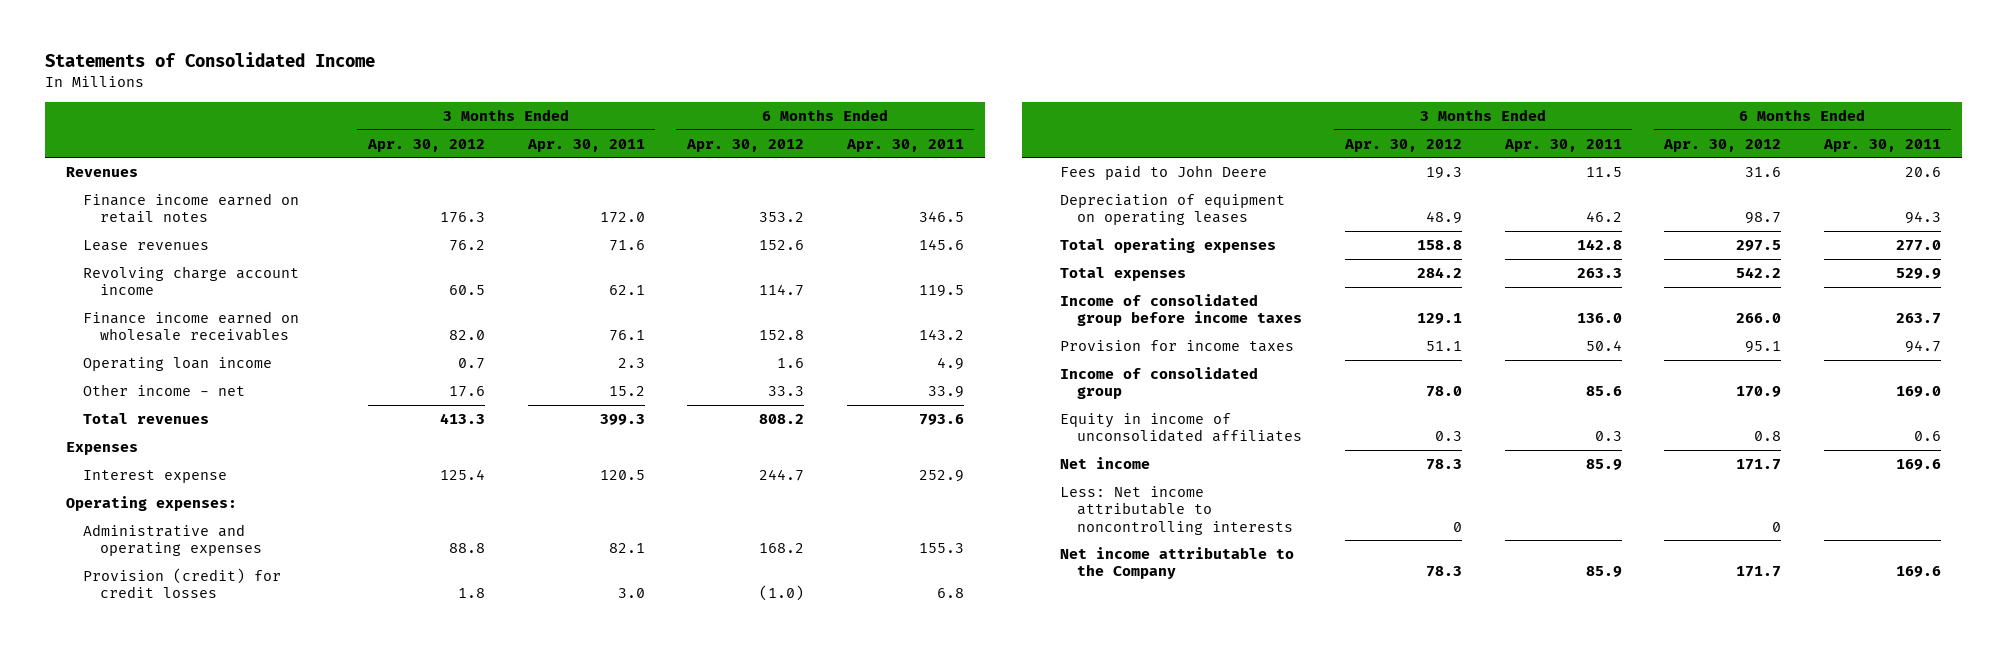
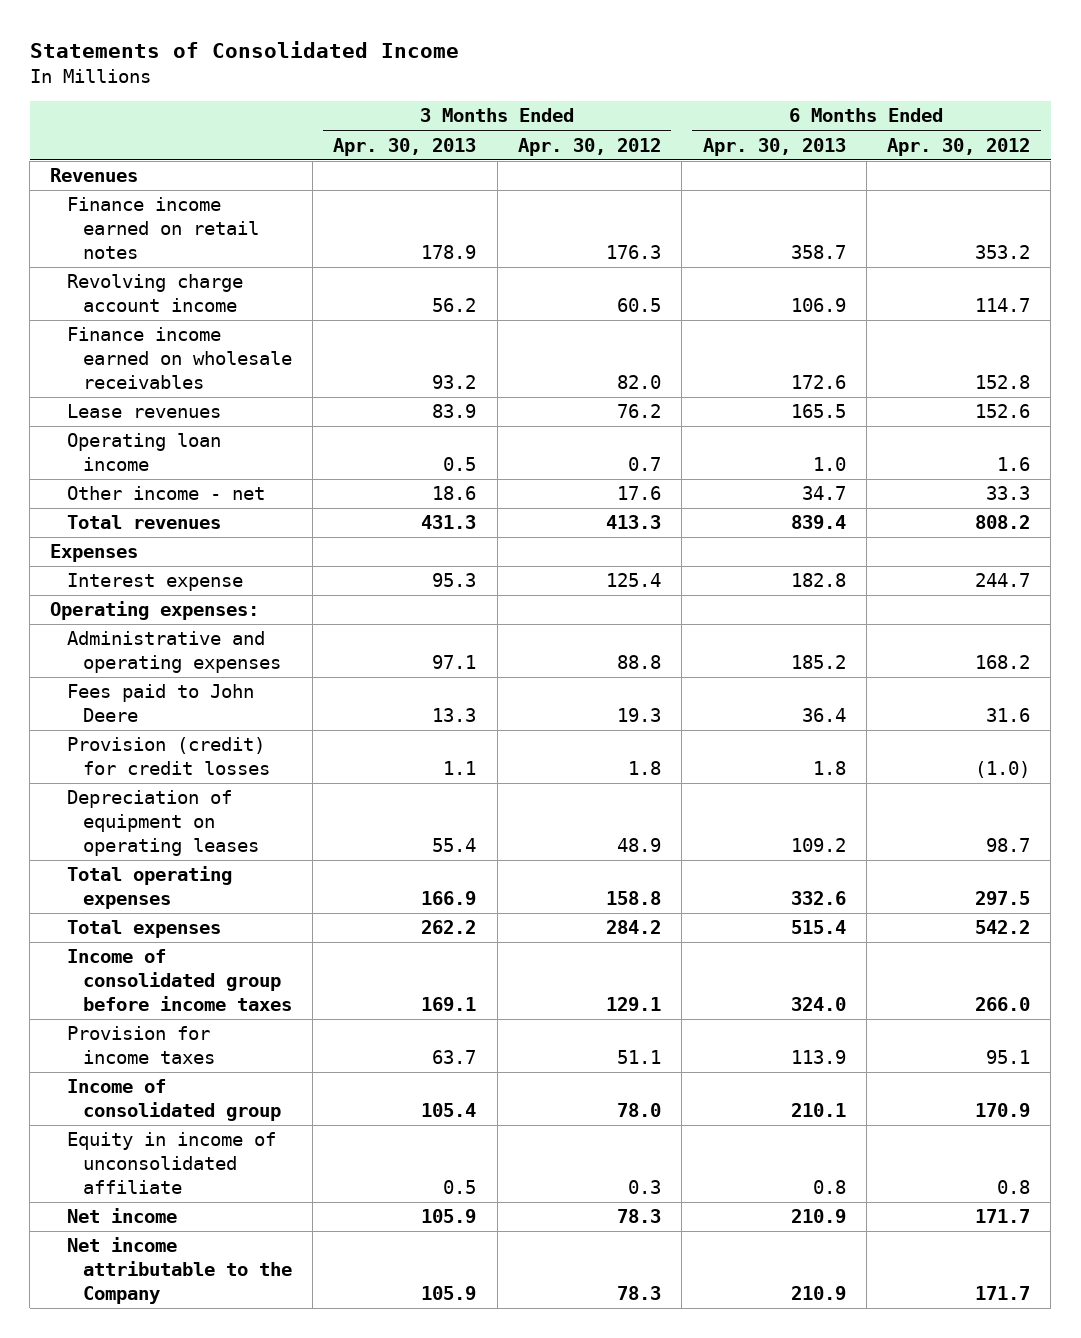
[526,138,645,152] Apr. 30, 2011 -> none
[845,138,964,152] Apr. 30, 2011 -> none
none -> [333,137,477,156] Apr. 30, 2013
none -> [702,137,846,156] Apr. 30, 2013
[83,240,210,252] Lease revenues -> [66,404,221,419] Lease revenues
[83,568,282,599] Provision (credit) for credit losses -> [66,737,270,776] Provision (credit) for credit losses
[1060,413,1303,443] Equity in income of unconsolidated affiliates -> [66,1132,276,1194] Equity in income of unconsolidated affiliate
[1060,486,1294,535] Less: Net income attributable to noncontrolling interests -> none

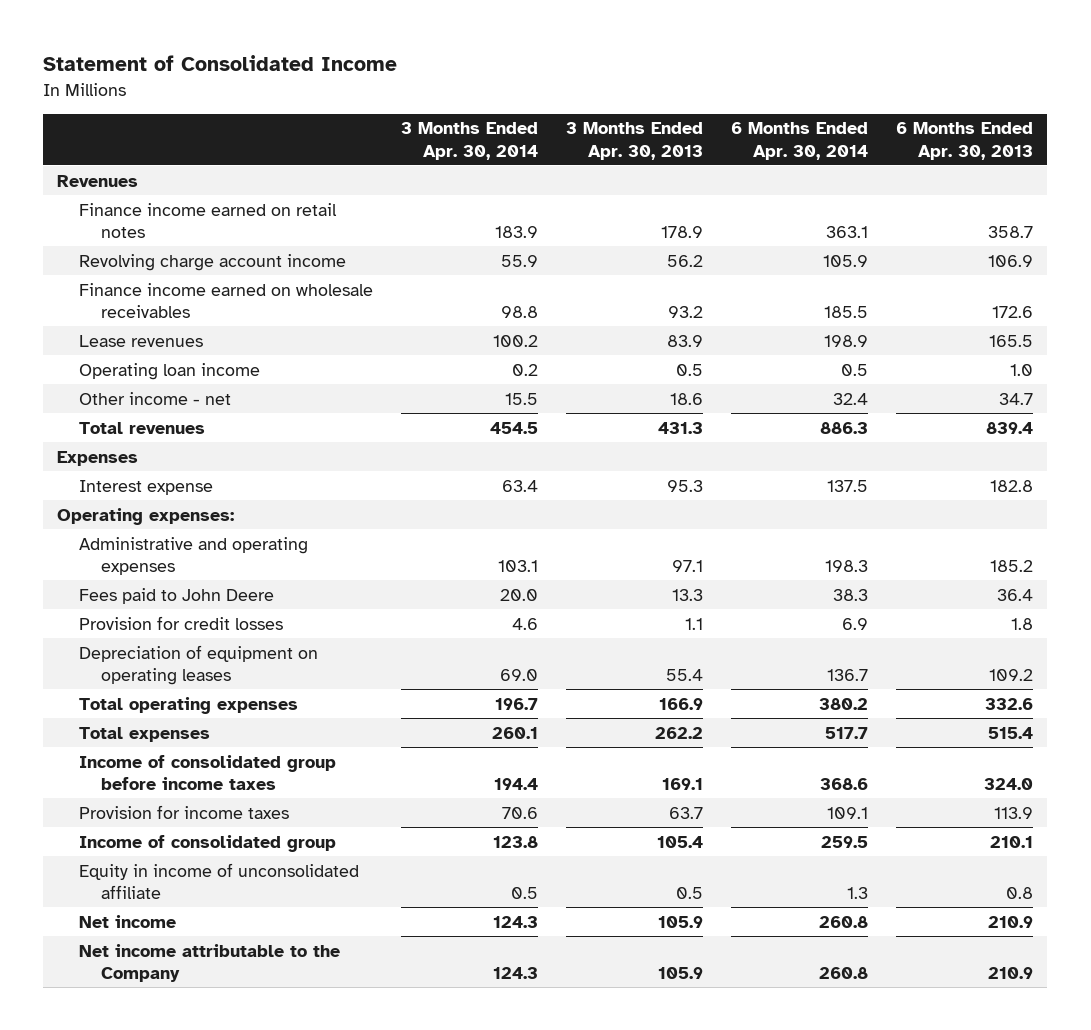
[29,40,459,58] Statements of Consolidated Income -> [43,55,398,72] Statement of Consolidated Income
[518,137,662,156] Apr. 30, 2012 -> none
[887,137,1031,156] Apr. 30, 2012 -> none
none -> [401,122,539,160] 3 Months Ended Apr. 30, 2014
none -> [731,122,869,160] 6 Months Ended Apr. 30, 2014
[66,737,270,776] Provision (credit) for credit losses -> [79,615,284,630] Provision for credit losses

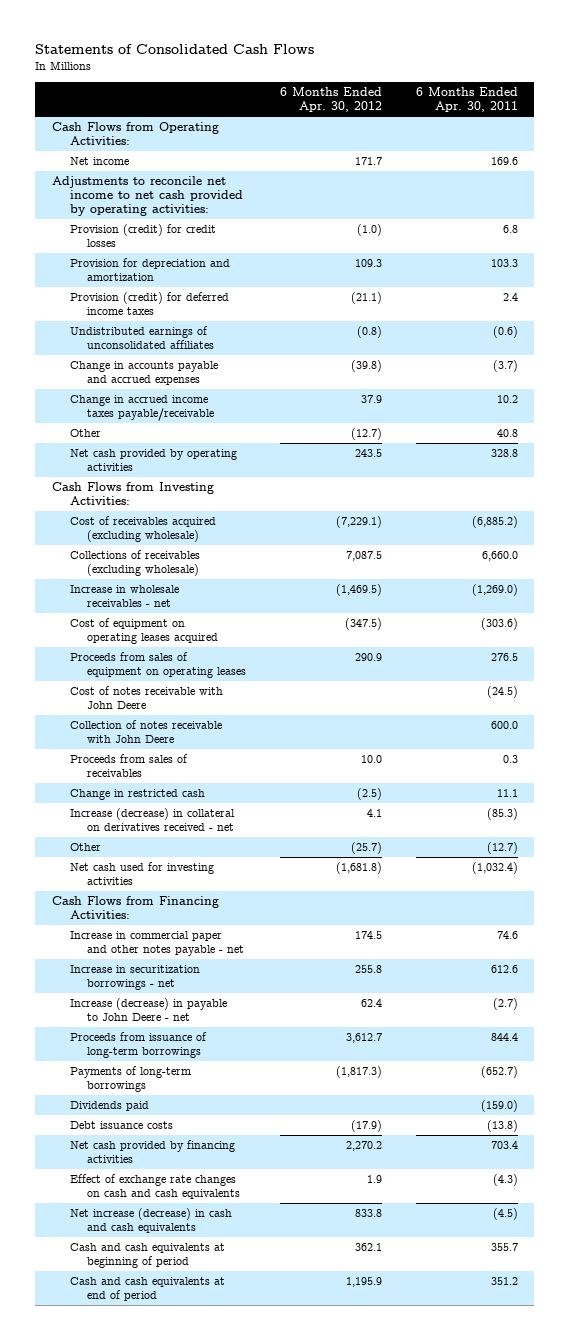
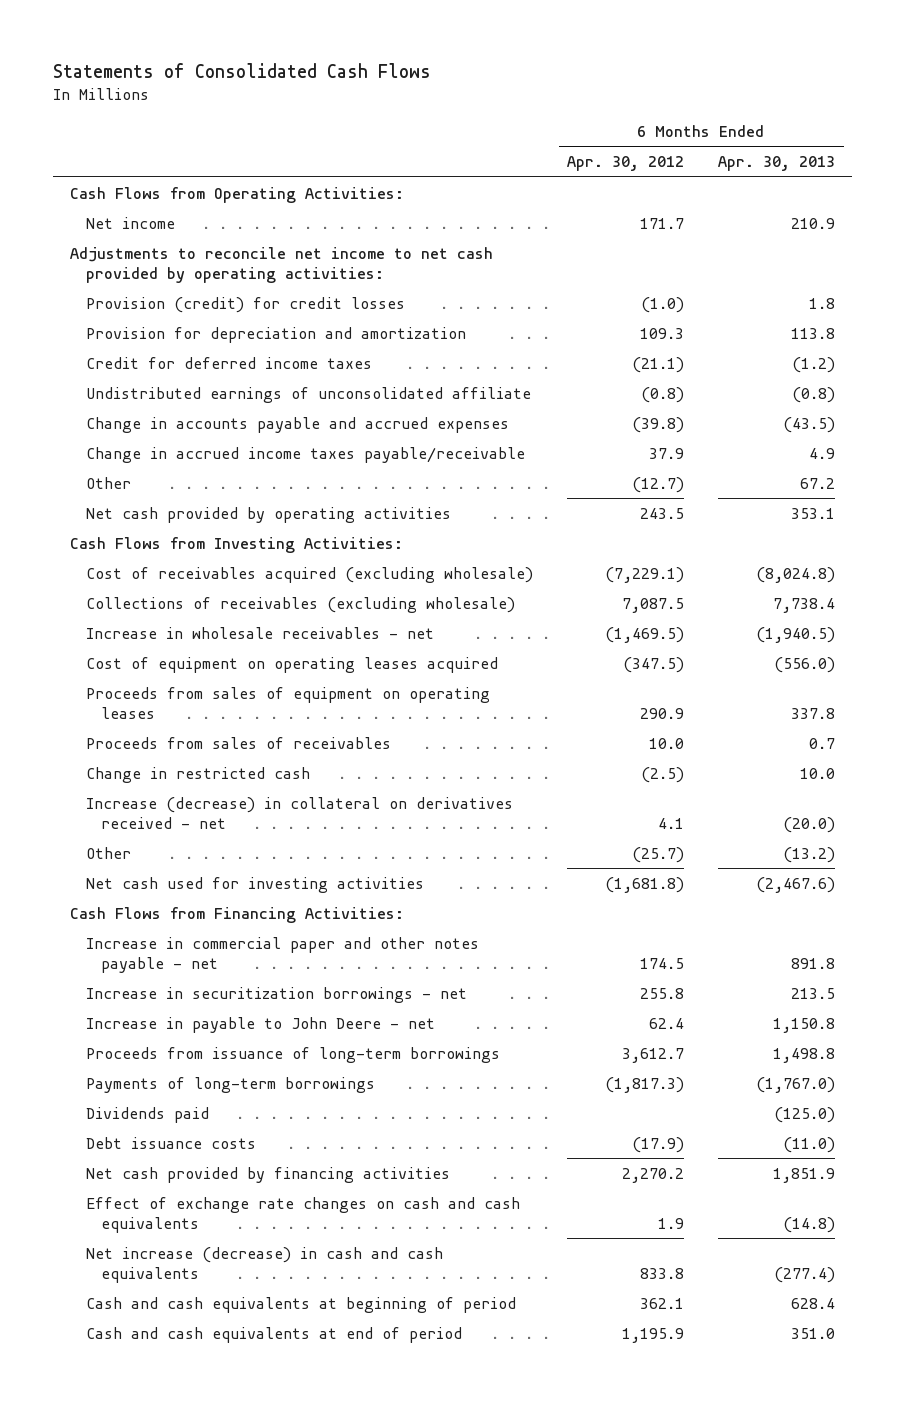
[415,87,518,113] 6 Months Ended Apr. 30, 2011 -> none
none -> [718,156,836,172] Apr. 30, 2013
[69,292,229,316] Provision (credit) for deferred income taxes -> [85,356,372,369] Credit for deferred income taxes
[69,326,215,350] Undistributed earnings of unconsolidated affiliates -> [85,386,531,403] Undistributed earnings of unconsolidated affiliate
[69,686,223,710] Cost of notes receivable with John Deere -> none
[69,720,222,744] Collection of notes receivable with John Deere -> none
[69,998,227,1022] Increase (decrease) in payable to John Deere - net -> [85,1016,435,1033] Increase in payable to John Deere - net

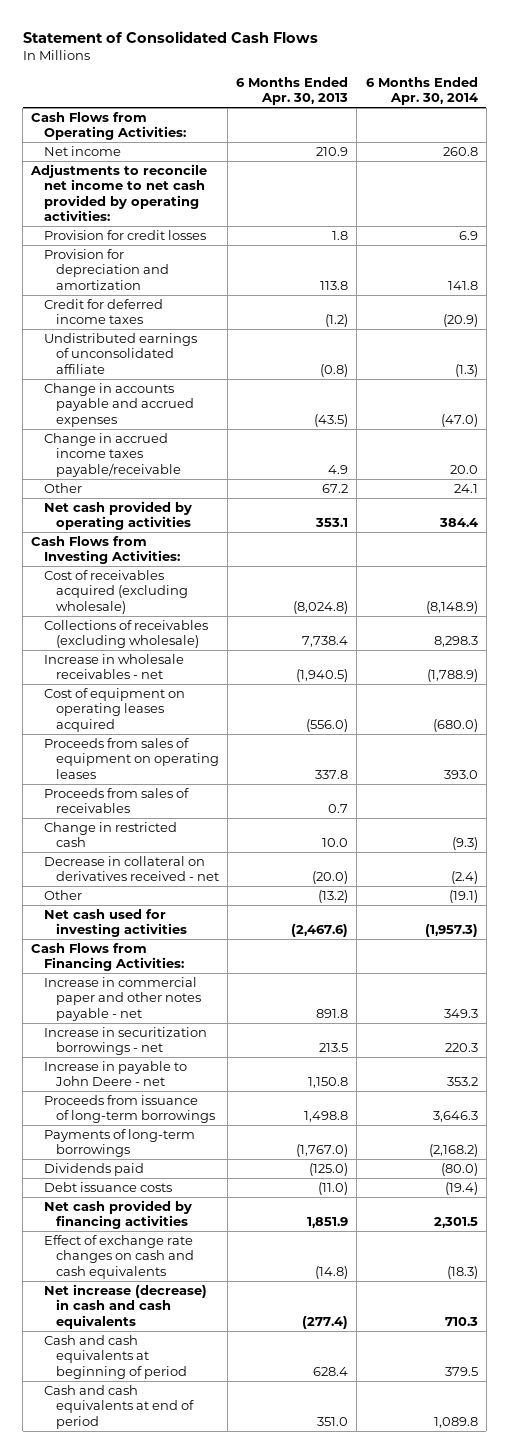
[53,63,432,79] Statements of Consolidated Cash Flows -> [22,30,318,43] Statement of Consolidated Cash Flows
[567,156,685,172] Apr. 30, 2012 -> none
none -> [365,76,478,105] 6 Months Ended Apr. 30, 2014
[85,296,405,313] Provision (credit) for credit losses -> [43,230,206,241] Provision for credit losses
[85,796,513,829] Increase (decrease) in collateral on derivatives received - net -> [43,856,220,882] Decrease in collateral on derivatives received - net

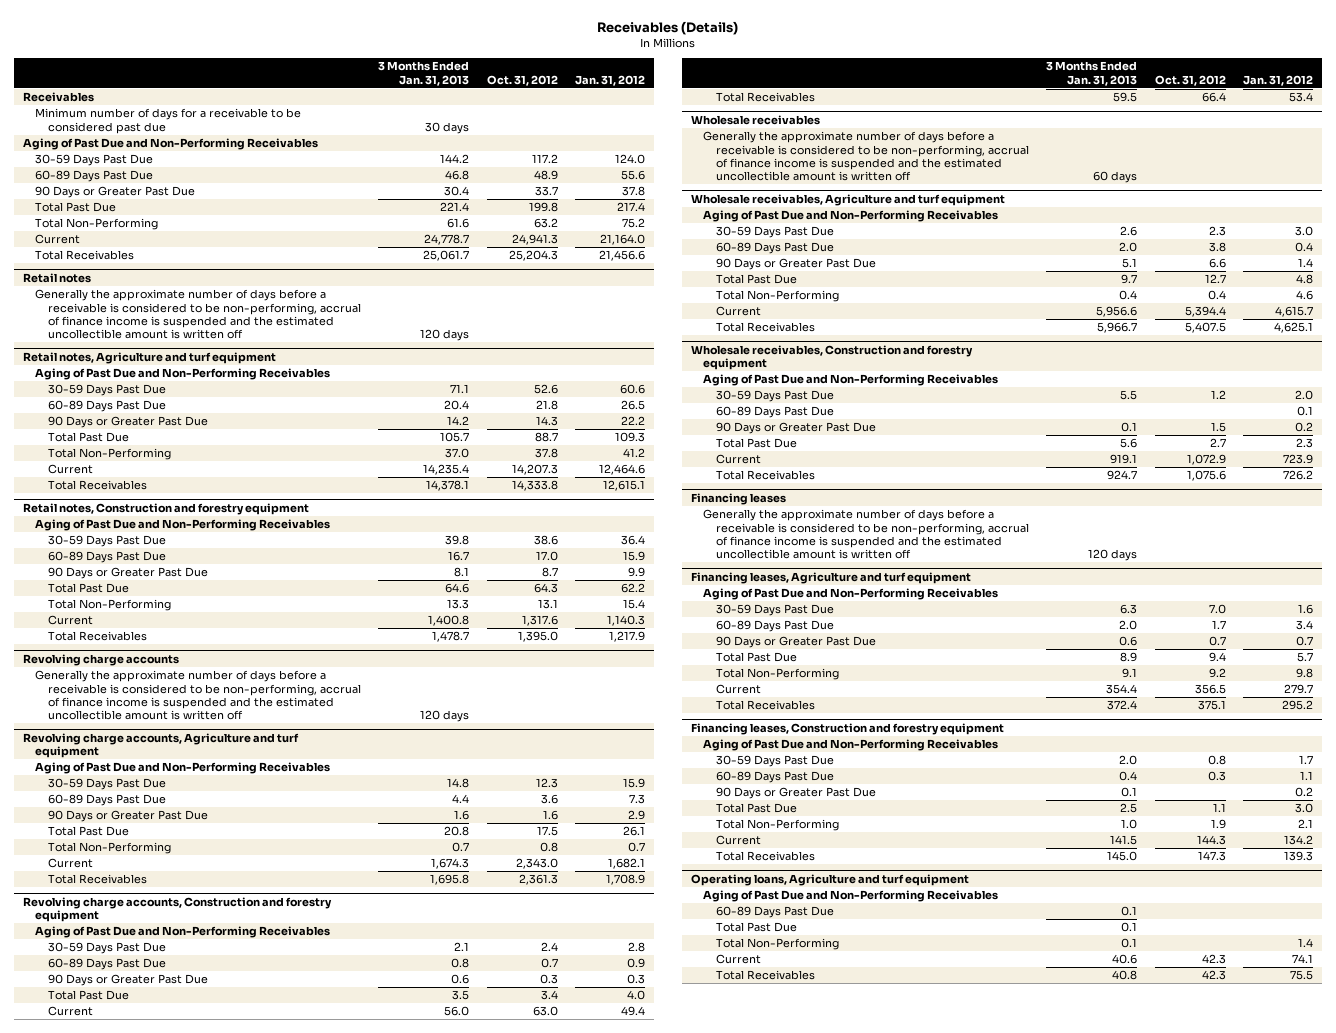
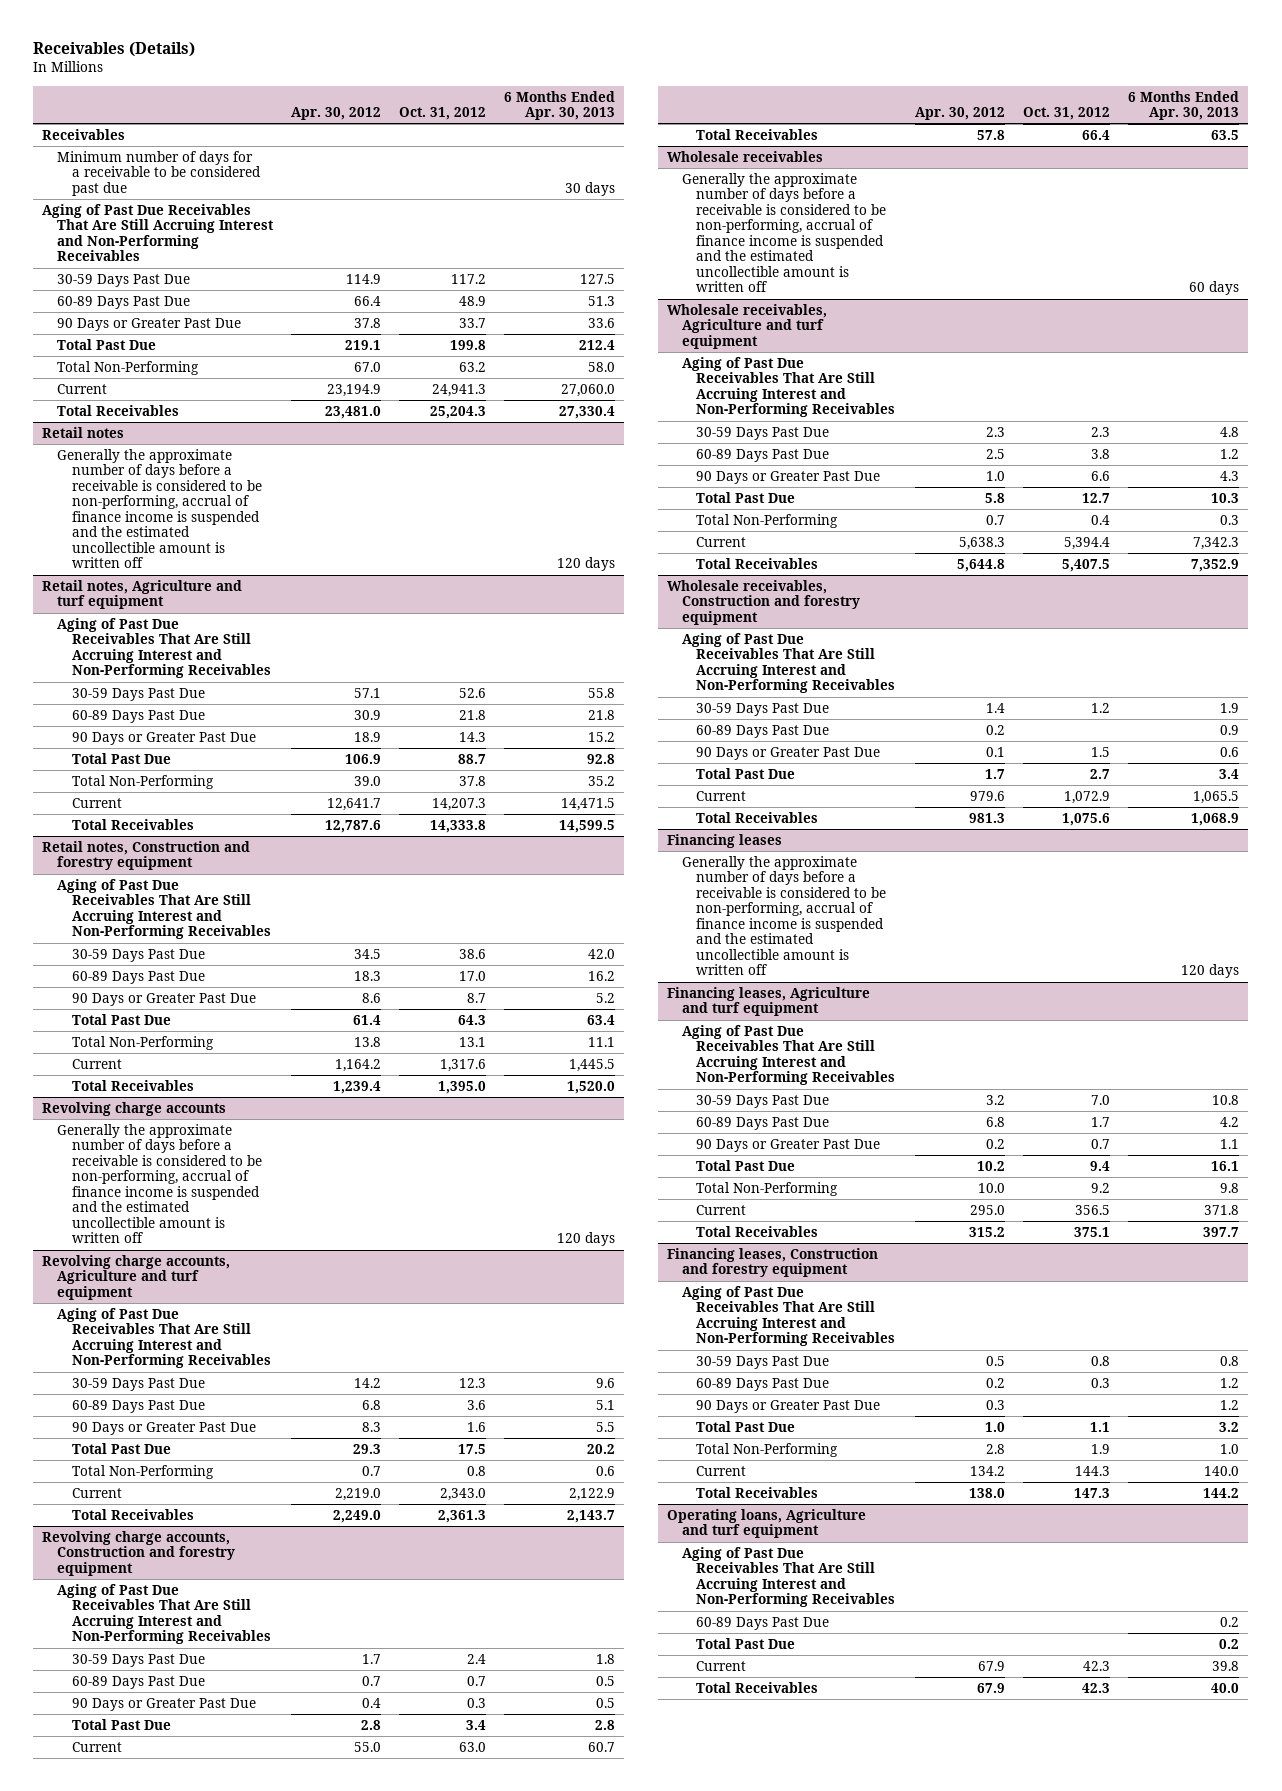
[378,61,470,86] 3 Months Ended Jan. 31, 2013 -> none
[575,74,646,86] Jan. 31, 2012 -> none
none -> [291,107,382,121] Apr. 30, 2012
none -> [504,90,616,121] 6 Months Ended Apr. 30, 2013
[22,138,318,151] Aging of Past Due and Non-Performing Receivables -> [42,203,275,262] Aging of Past Due Receivables That Are Still Accruing Interest and Non-Performing Receivables
[35,368,331,381] Aging of Past Due and Non-Performing Receivables -> [57,617,272,679] Aging of Past Due Receivables That Are Still Accruing Interest and Non-Performing Receivables
[35,519,331,532] Aging of Past Due and Non-Performing Receivables -> [57,878,272,940] Aging of Past Due Receivables That Are Still Accruing Interest and Non-Performing Receivables
[35,762,331,775] Aging of Past Due and Non-Performing Receivables -> [57,1307,272,1369] Aging of Past Due Receivables That Are Still Accruing Interest and Non-Performing Receivables
[35,926,331,939] Aging of Past Due and Non-Performing Receivables -> [57,1583,272,1645] Aging of Past Due Receivables That Are Still Accruing Interest and Non-Performing Receivables
[703,210,999,223] Aging of Past Due and Non-Performing Receivables -> [681,356,896,418] Aging of Past Due Receivables That Are Still Accruing Interest and Non-Performing Receivables
[703,374,999,387] Aging of Past Due and Non-Performing Receivables -> [681,632,896,694] Aging of Past Due Receivables That Are Still Accruing Interest and Non-Performing Receivables
[703,588,999,601] Aging of Past Due and Non-Performing Receivables -> [681,1024,896,1086] Aging of Past Due Receivables That Are Still Accruing Interest and Non-Performing Receivables
[703,739,999,752] Aging of Past Due and Non-Performing Receivables -> [681,1285,896,1347] Aging of Past Due Receivables That Are Still Accruing Interest and Non-Performing Receivables
[703,890,999,903] Aging of Past Due and Non-Performing Receivables -> [681,1546,896,1608] Aging of Past Due Receivables That Are Still Accruing Interest and Non-Performing Receivables
[715,938,839,951] Total Non-Performing -> none

